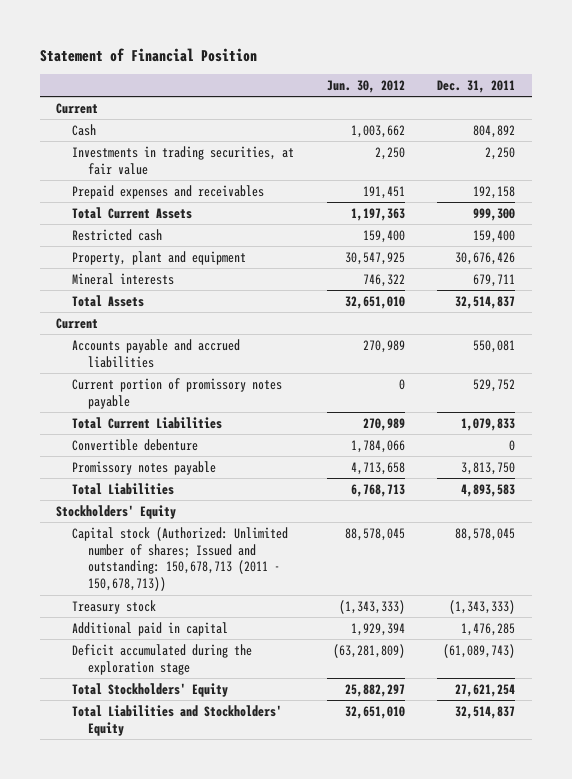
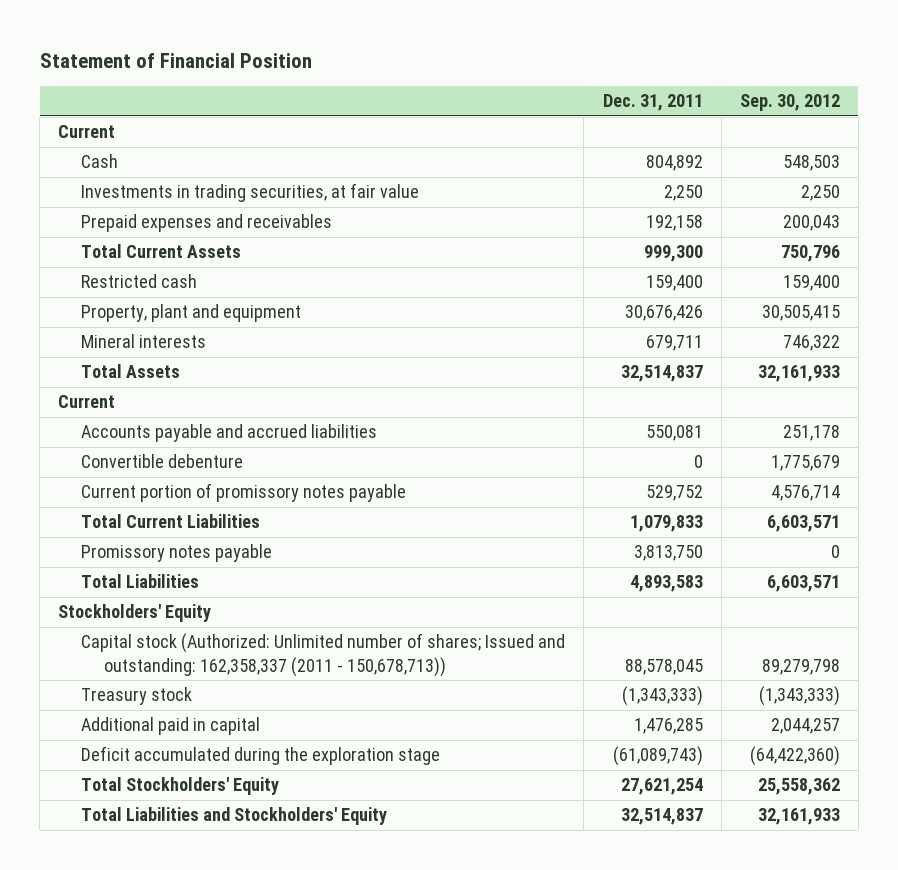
[326,79,405,93] Jun. 30, 2012 -> none
none -> [739,94,840,112] Sep. 30, 2012
[71,438,198,451] Convertible debenture -> [81,454,244,469] Convertible debenture
[71,526,288,592] Capital stock (Authorized: Unlimited number of shares; Issued and outstanding: 150,678,713 (2011 - 150,678,713)) -> [81,633,566,677] Capital stock (Authorized: Unlimited number of shares; Issued and outstanding: 162,358,337 (2011 - 150,678,713))

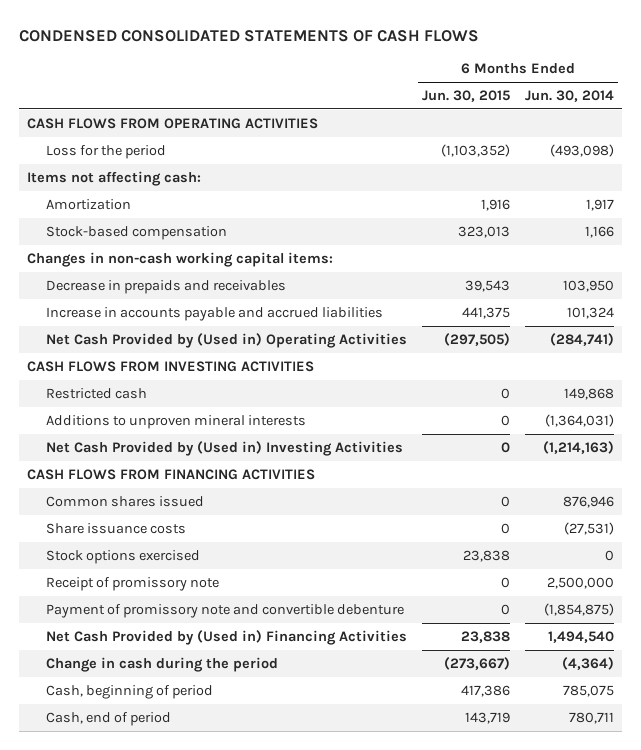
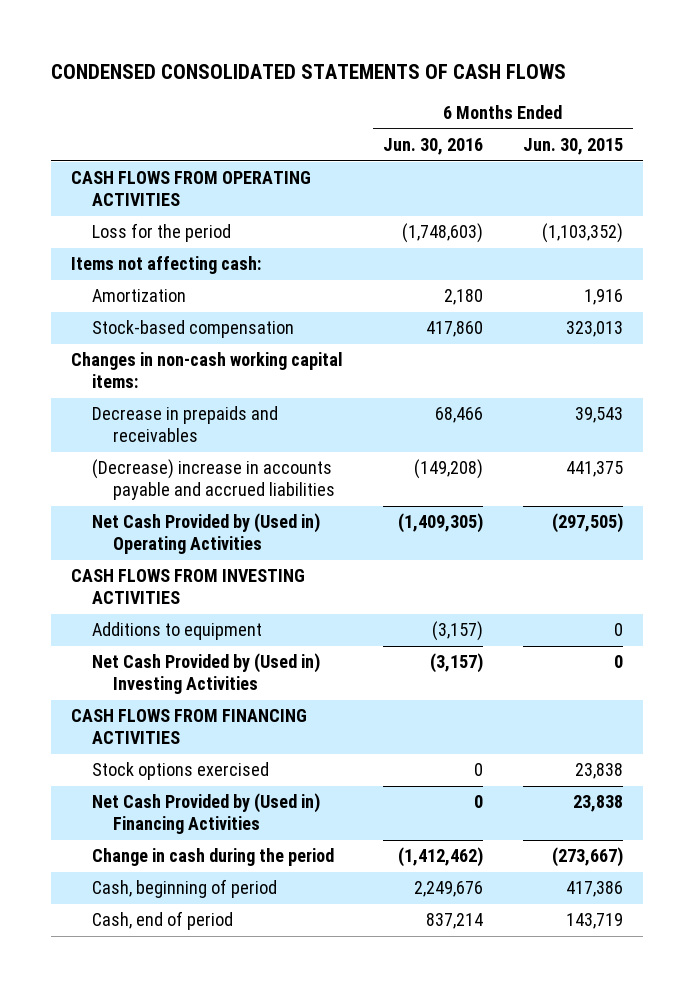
[525,89,615,102] Jun. 30, 2014 -> none
none -> [382,138,483,156] Jun. 30, 2016
[45,306,383,321] Increase in accounts payable and accrued liabilities -> [91,459,336,501] (Decrease) increase in accounts payable and accrued liabilities
[45,387,147,399] Restricted cash -> none
[45,414,306,429] Additions to unproven mineral interests -> none
none -> [91,622,262,641] Additions to equipment
[45,495,204,507] Common shares issued -> none
[45,522,186,534] Share issuance costs -> none
[45,576,219,591] Receipt of promissory note -> none
[45,603,404,618] Payment of promissory note and convertible debenture -> none

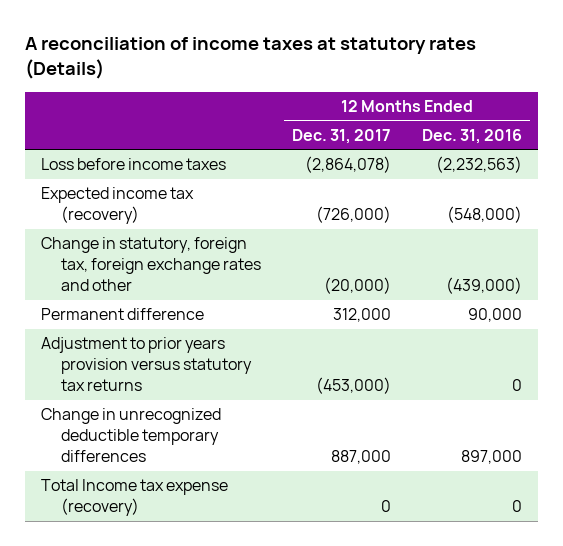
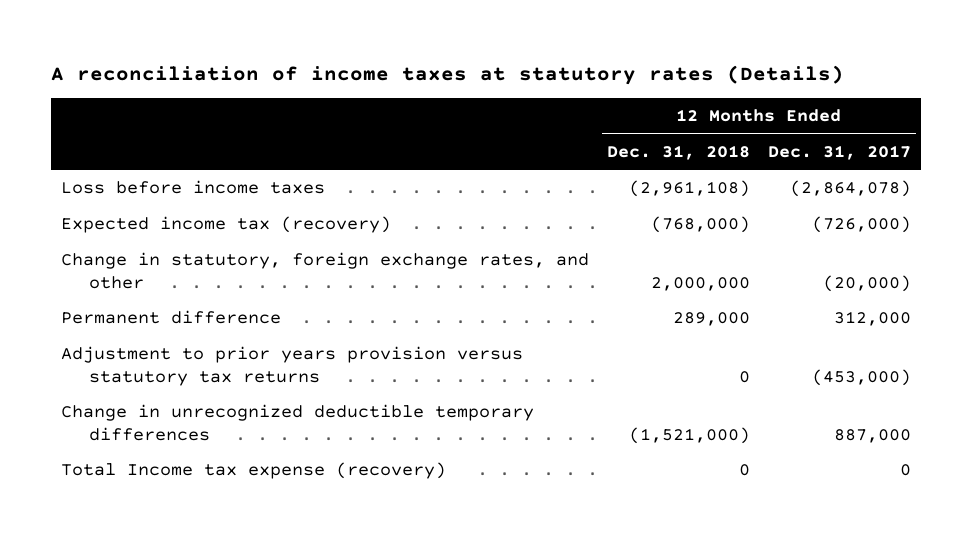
[422,128,523,144] Dec. 31, 2016 -> none
none -> [607,144,751,160] Dec. 31, 2018
[41,237,261,292] Change in statutory, foreign tax, foreign exchange rates and other -> [60,252,589,290] Change in statutory, foreign exchange rates, and other

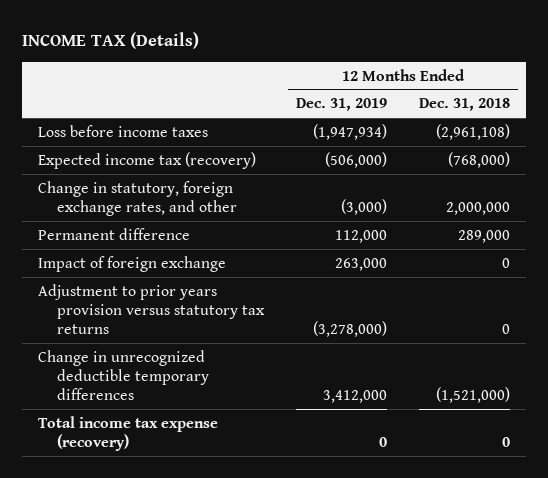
[51,64,845,85] A reconciliation of income taxes at statutory rates (Details) -> [21,32,199,50] INCOME TAX (Details)
[768,144,912,160] Dec. 31, 2017 -> none
none -> [296,98,388,112] Dec. 31, 2019
none -> [37,255,226,272] Impact of foreign exchange
[60,462,446,480] Total Income tax expense (recovery) -> [37,415,218,451] Total income tax expense (recovery)

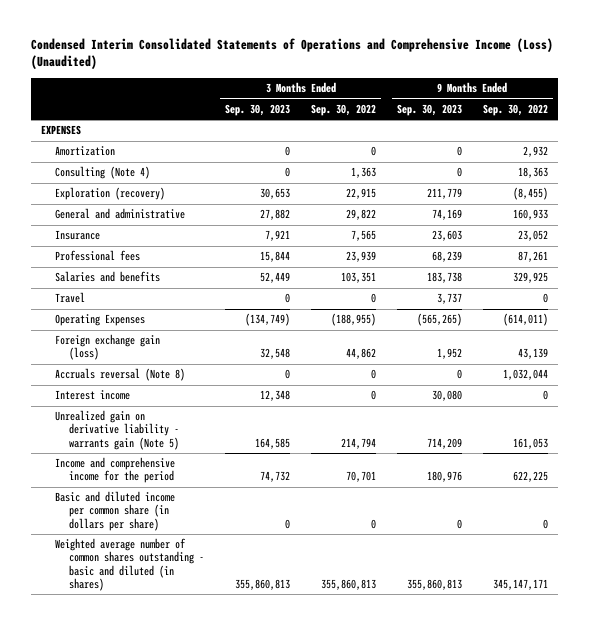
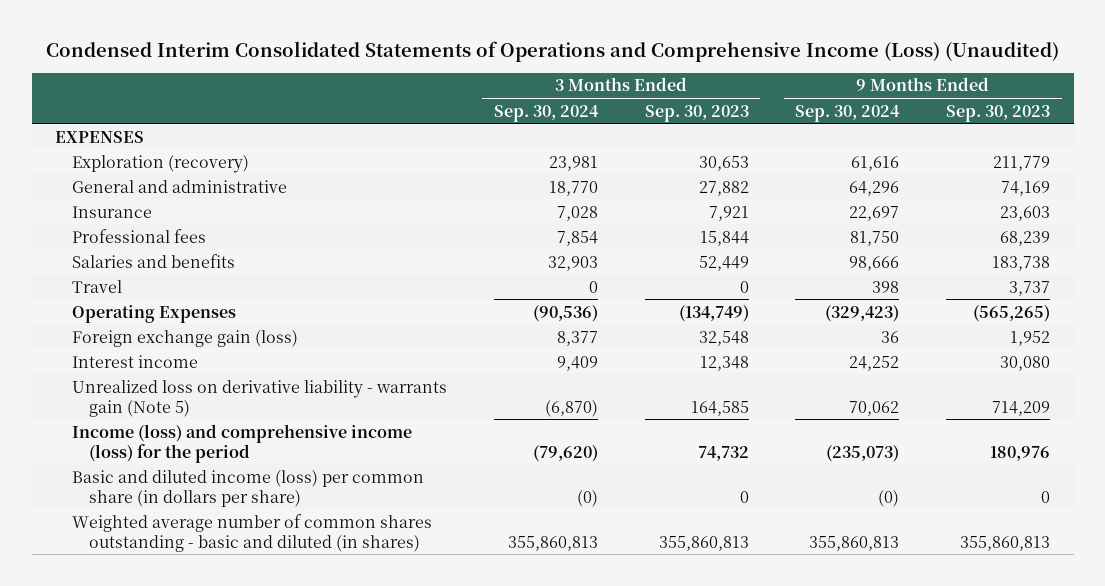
[310,103,376,116] Sep. 30, 2022 -> none
[482,103,548,116] Sep. 30, 2022 -> none
none -> [493,104,599,122] Sep. 30, 2024
none -> [795,104,901,122] Sep. 30, 2024
[55,146,116,157] Amortization -> none
[55,166,151,180] Consulting (Note 4) -> none
[55,368,186,382] Accruals reversal (Note 8) -> none
[55,410,180,450] Unrealized gain on derivative liability - warrants gain (Note 5) -> [71,379,447,417] Unrealized loss on derivative liability - warrants gain (Note 5)
[55,457,176,484] Income and comprehensive income for the period -> [71,423,412,463] Income (loss) and comprehensive income (loss) for the period
[55,491,176,531] Basic and diluted income per common share (in dollars per share) -> [71,469,424,507] Basic and diluted income (loss) per common share (in dollars per share)

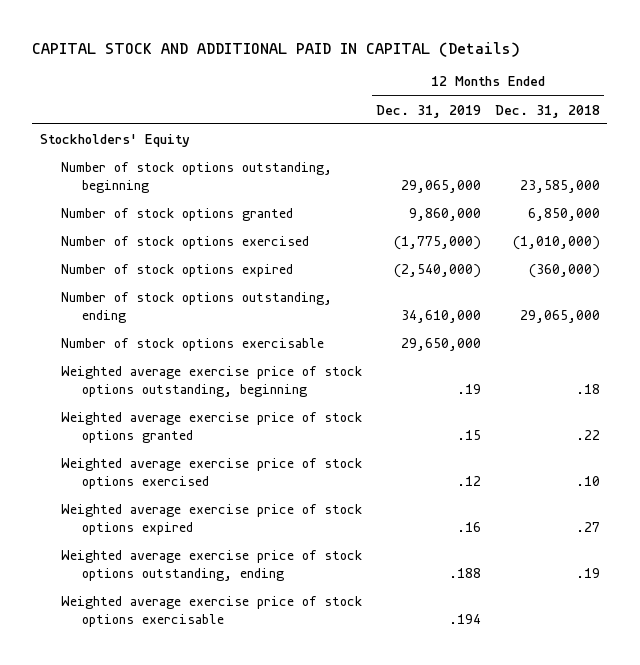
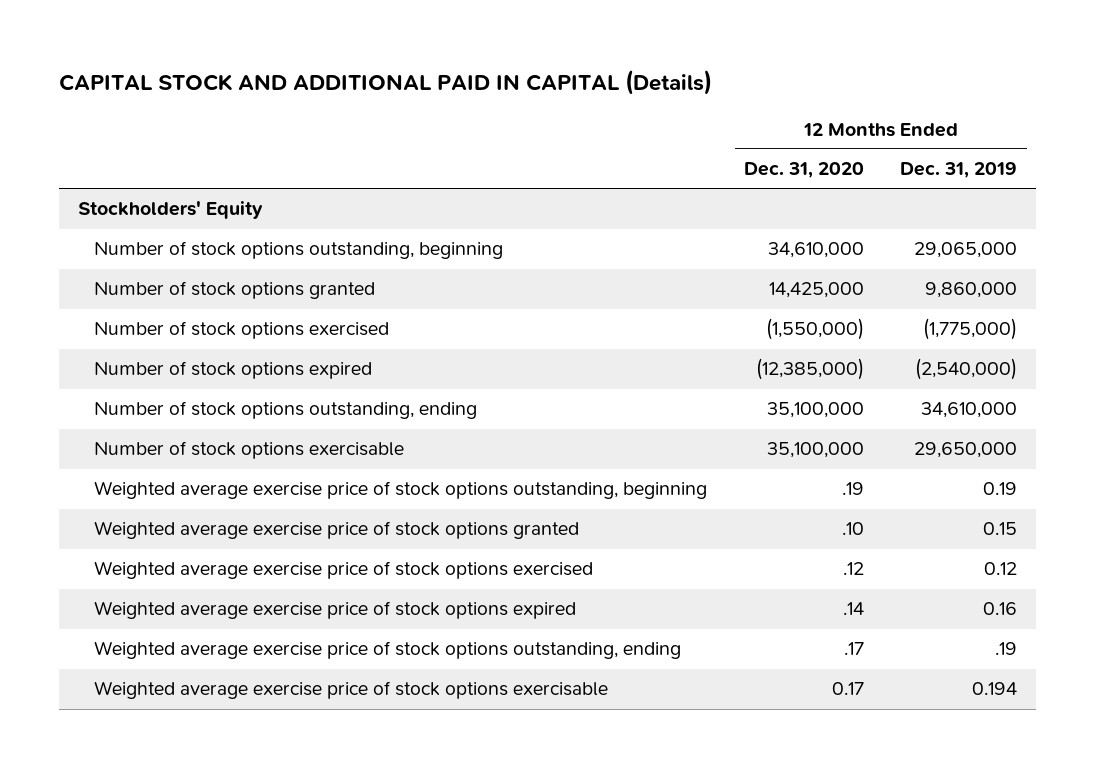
[495,104,601,118] Dec. 31, 2018 -> none
none -> [743,162,864,179] Dec. 31, 2020
[456,383,481,394] .19 -> [983,482,1018,496] 0.19
[456,429,481,440] .15 -> [983,522,1018,536] 0.15
[456,475,481,486] .12 -> [984,562,1018,576] 0.12
[456,521,481,532] .16 -> [983,602,1018,616] 0.16
[448,567,481,578] .188 -> [995,642,1018,656] .19
[448,613,481,624] .194 -> [972,682,1018,696] 0.194

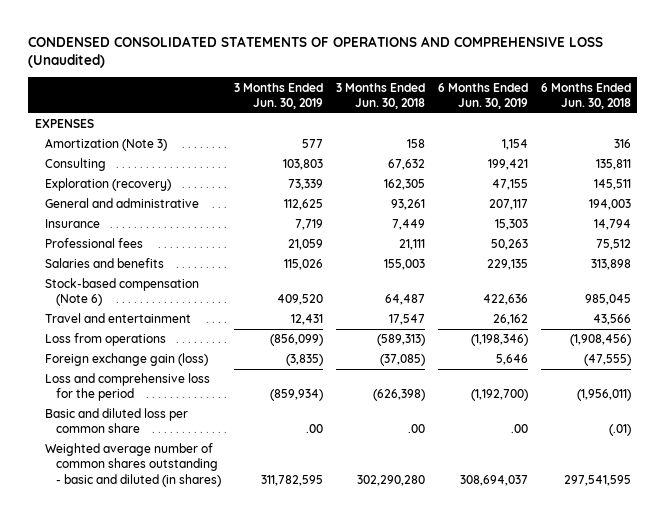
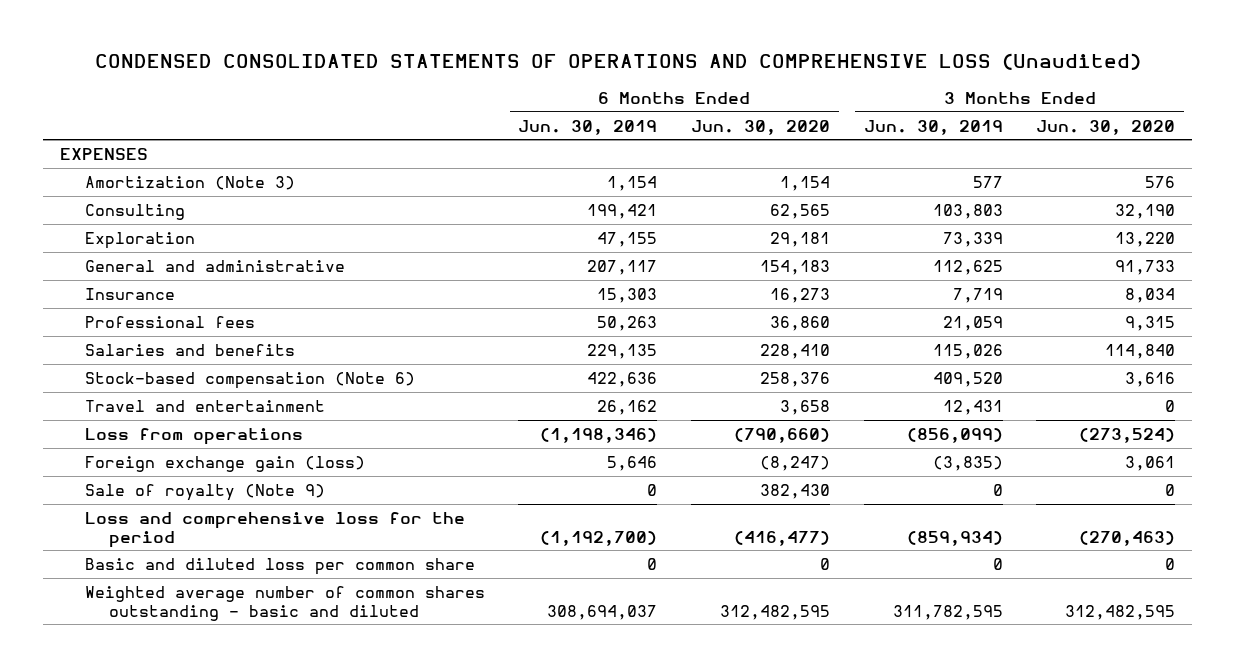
[335,82,425,109] 3 Months Ended Jun. 30, 2018 -> none
[540,82,631,109] 6 Months Ended Jun. 30, 2018 -> none
none -> [691,119,831,135] Jun. 30, 2020
none -> [1036,119,1176,135] Jun. 30, 2020
[45,178,172,192] Exploration (recovery) -> [84,231,195,249] Exploration
none -> [84,483,325,501] Sale of royalty (Note 9)
[305,424,323,434] .00 -> [992,557,1003,570] 0
[510,424,528,434] .00 -> [647,557,658,570] 0
[45,443,222,487] Weighted average number of common shares outstanding - basic and diluted (in shares) -> [84,585,485,621] Weighted average number of common shares outstanding - basic and diluted

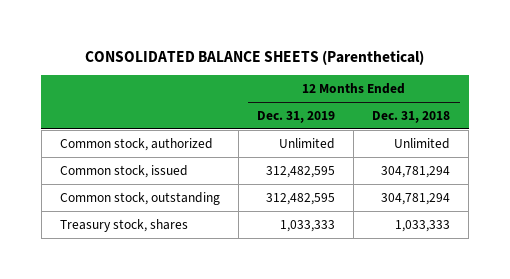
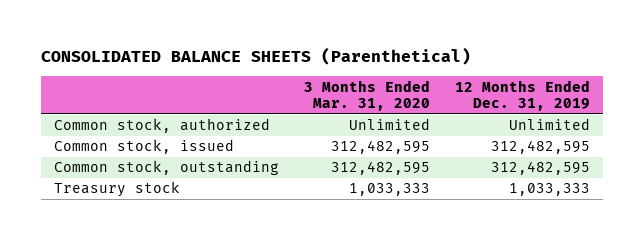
[372,110,451,123] Dec. 31, 2018 -> none
none -> [304,79,431,112] 3 Months Ended Mar. 31, 2020
[59,218,188,232] Treasury stock, shares -> [53,181,180,198] Treasury stock

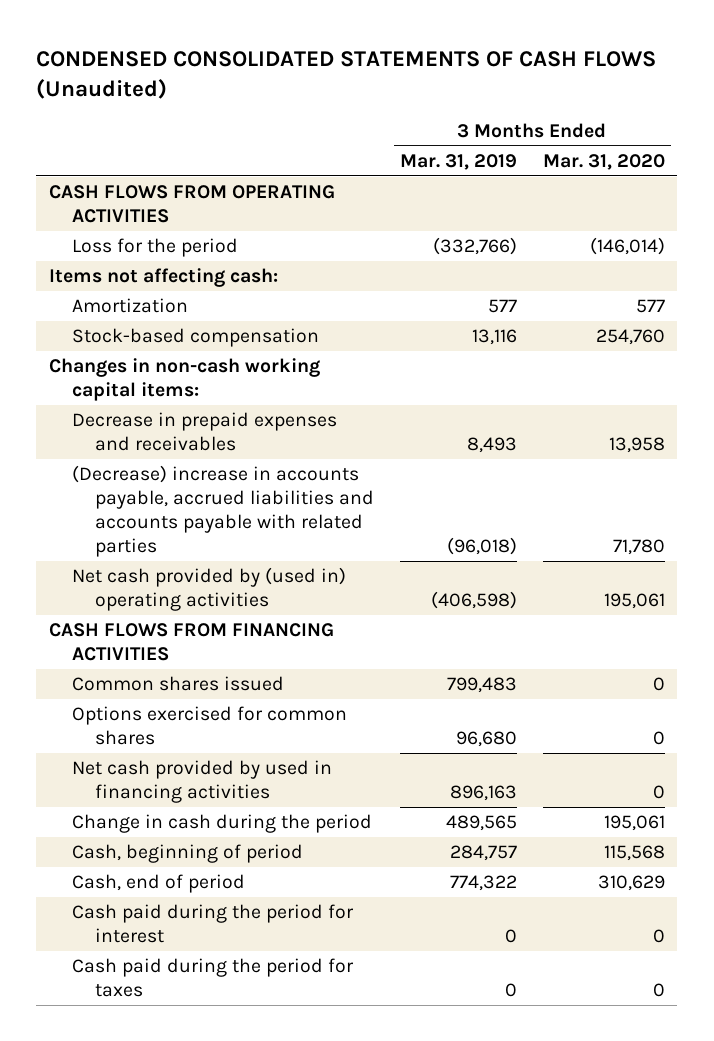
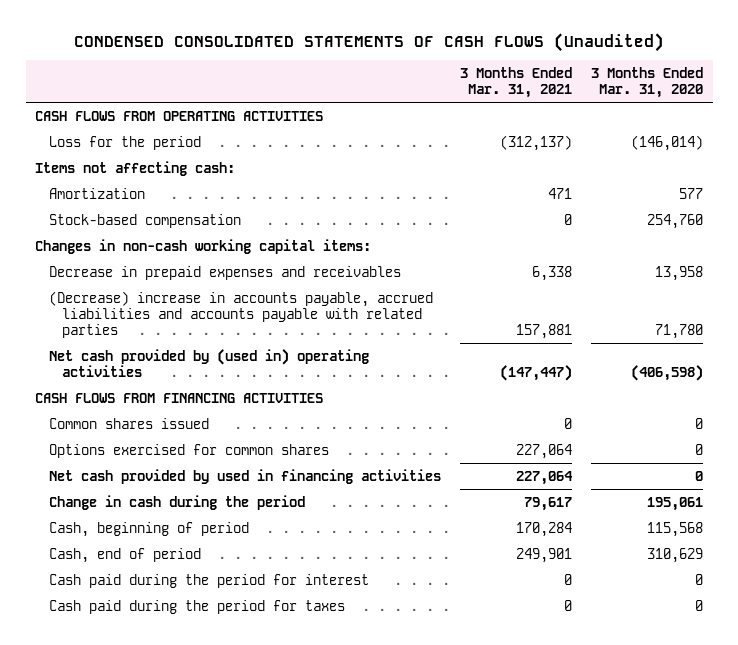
[399,153,517,170] Mar. 31, 2019 -> none
none -> [459,66,572,99] 3 Months Ended Mar. 31, 2021
[603,593,665,610] 195,061 -> [631,364,704,381] (406,598)

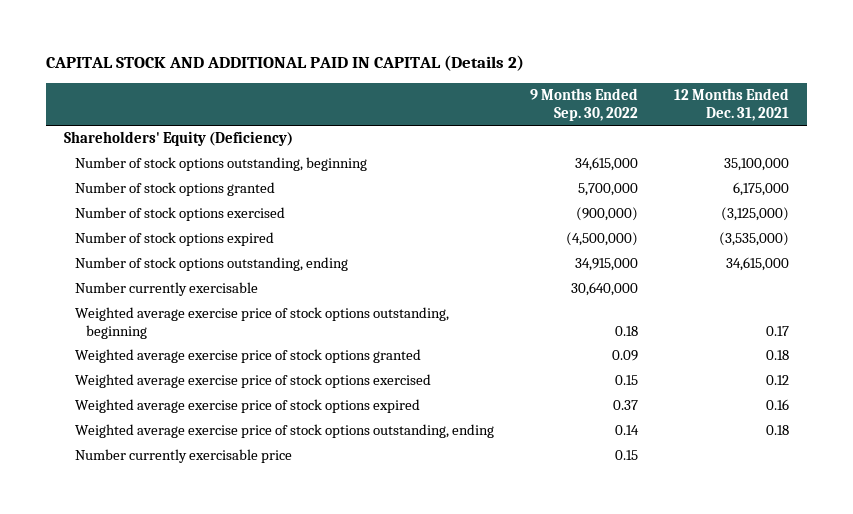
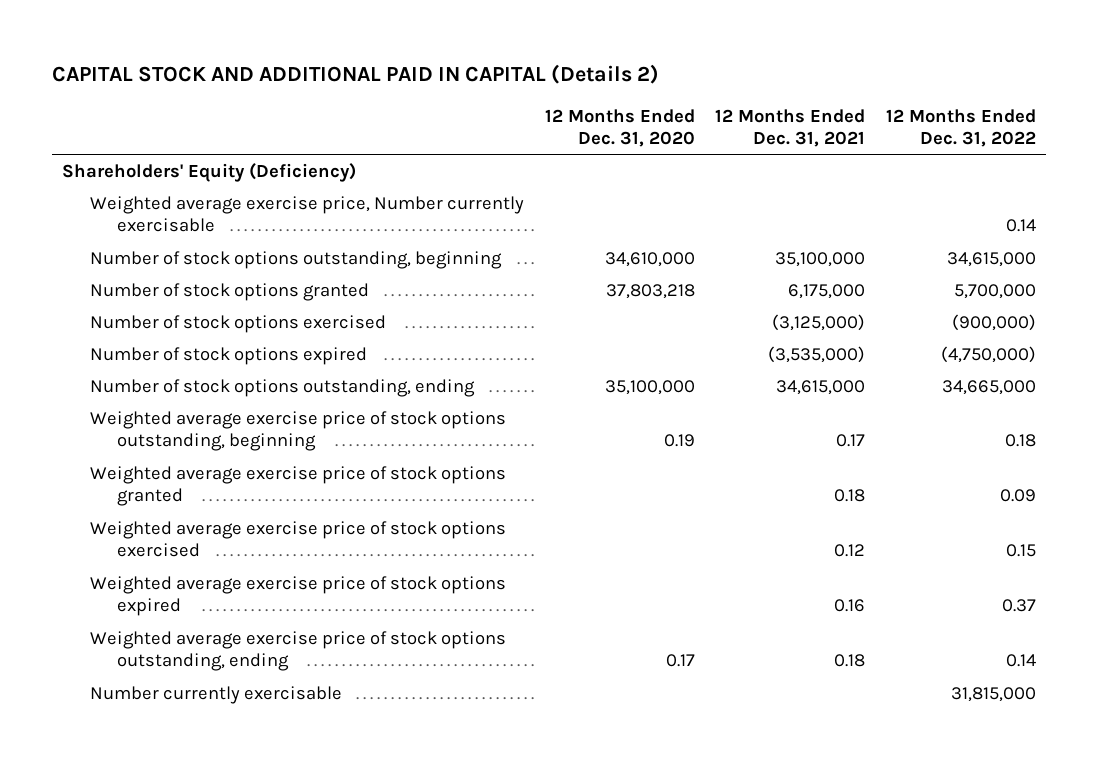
[530,87,639,121] 9 Months Ended Sep. 30, 2022 -> none
none -> [544,108,695,148] 12 Months Ended Dec. 31, 2020
none -> [885,108,1036,148] 12 Months Ended Dec. 31, 2022
none -> [89,195,524,233] Weighted average exercise price, Number currently exercisable
[75,449,293,464] Number currently exercisable price -> none
[75,282,259,297] Number currently exercisable -> [89,685,342,704] Number currently exercisable

